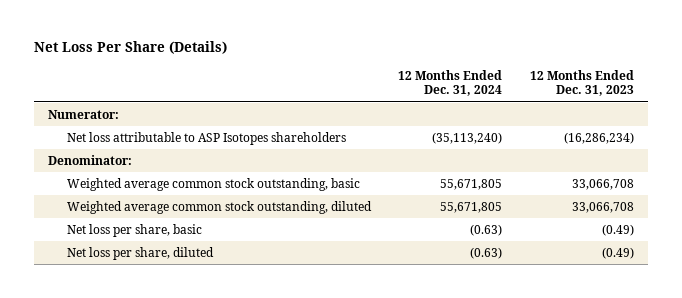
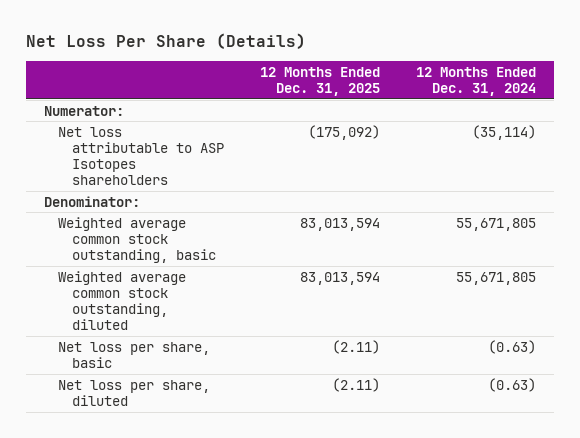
[530,70,635,97] 12 Months Ended Dec. 31, 2023 -> none
none -> [260,66,381,97] 12 Months Ended Dec. 31, 2025
[432,132,503,145] (35,113,240) -> [472,124,537,140] (35,114)

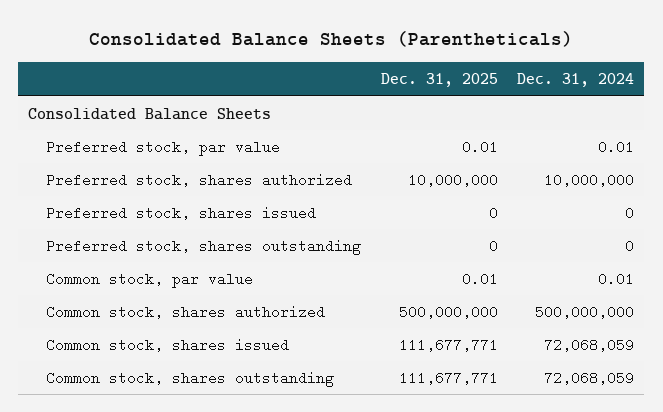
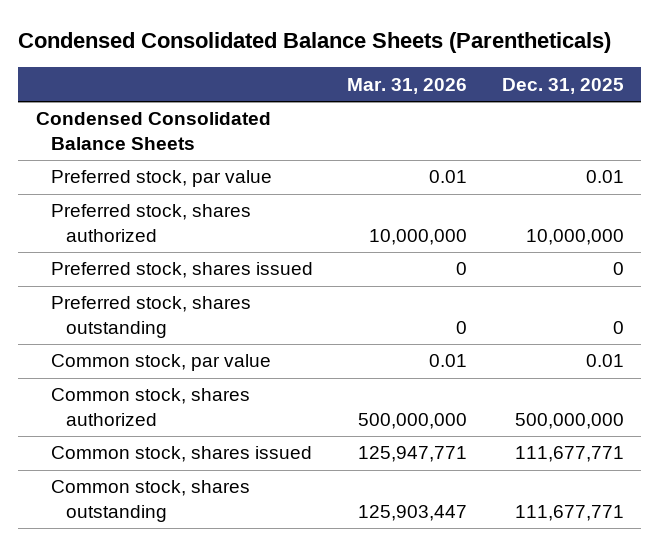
[89,30,574,47] Consolidated Balance Sheets (Parentheticals) -> [18,32,612,54] Condensed Consolidated Balance Sheets (Parentheticals)
[517,73,635,88] Dec. 31, 2024 -> none
none -> [347,77,468,94] Mar. 31, 2026
[28,107,272,120] Consolidated Balance Sheets -> [35,112,271,150] Condensed Consolidated Balance Sheets

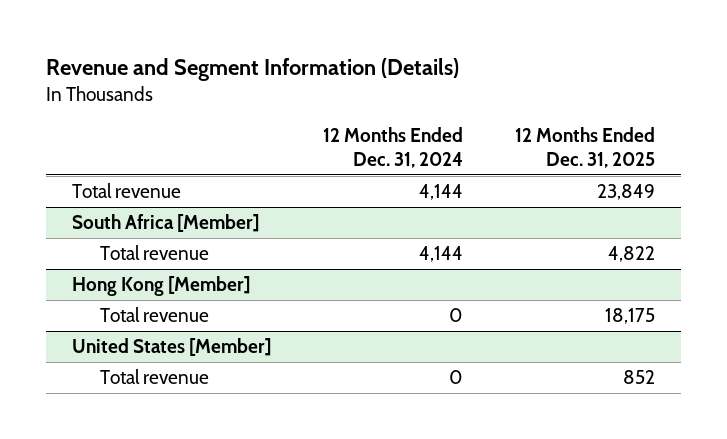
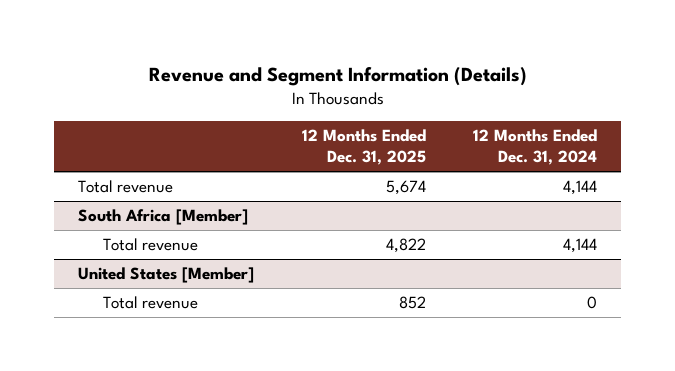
[597,184,656,201] 23,849 -> [385,179,426,195] 5,674
[71,276,250,297] Hong Kong [Member] -> none
[100,307,210,323] Total revenue -> none

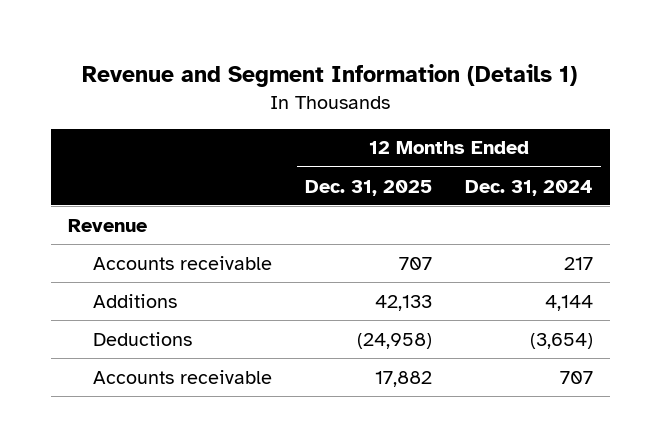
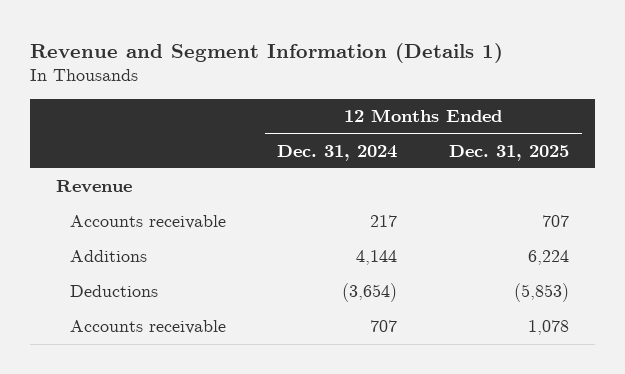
[374,294,432,311] 42,133 -> [528,250,570,266] 6,224
[356,332,432,349] (24,958) -> [514,283,570,303] (5,853)
[374,370,432,387] 17,882 -> [528,320,570,336] 1,078

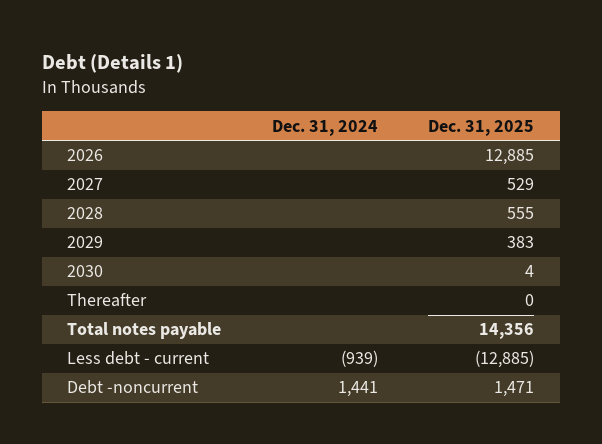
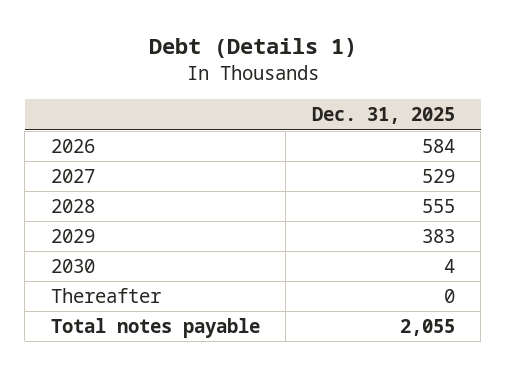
[271,119,378,136] Dec. 31, 2024 -> none
[485,149,535,166] 12,885 -> [421,139,455,154] 584
[67,351,210,366] Less debt - current -> none
[67,380,199,395] Debt -noncurrent -> none
[479,323,535,340] 14,356 -> [399,319,455,337] 2,055

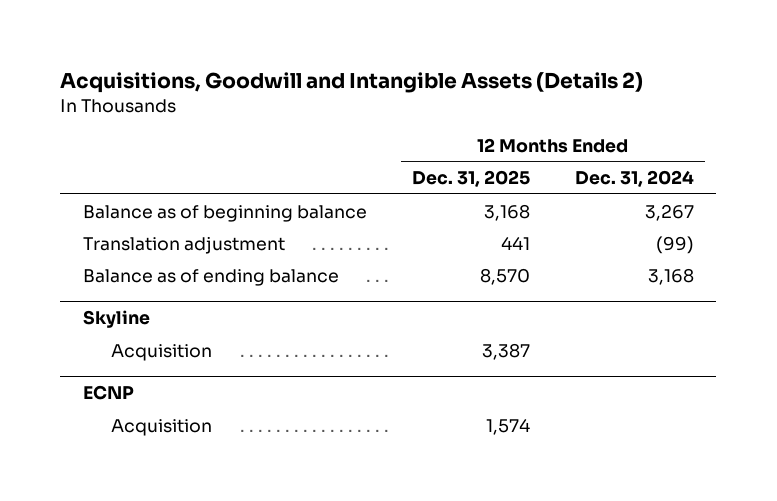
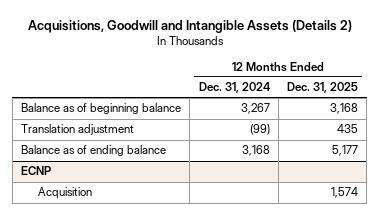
[82,310,150,329] Skyline -> none
[110,343,212,361] Acquisition -> none
[500,235,530,250] 441 -> [337,124,359,134] 435
[479,267,530,285] 8,570 -> [332,145,359,157] 5,177

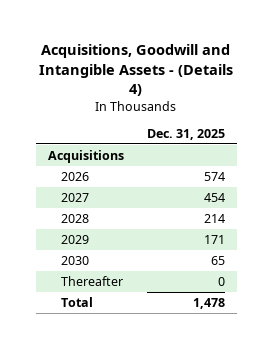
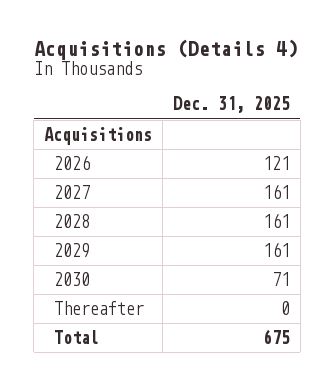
[39,44,234,97] Acquisitions, Goodwill and Intangible Assets - (Details 4) -> [33,38,298,60] Acquisitions (Details 4)
[204,171,226,181] 574 -> [262,156,290,171] 121
[204,192,226,202] 454 -> [262,184,290,200] 161
[204,213,226,223] 214 -> [262,213,290,229] 161
[204,234,226,244] 171 -> [262,242,290,258] 161
[211,255,226,265] 65 -> [271,272,290,287] 71
[193,297,226,309] 1,478 -> [262,329,290,345] 675

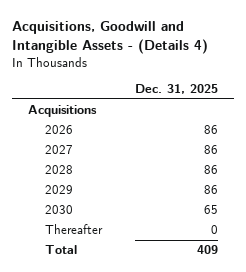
[33,38,298,60] Acquisitions (Details 4) -> [11,21,208,55] Acquisitions, Goodwill and Intangible Assets - (Details 4)
[262,156,290,171] 121 -> [203,125,218,135] 86
[262,184,290,200] 161 -> [203,145,218,155] 86
[262,213,290,229] 161 -> [203,165,218,175] 86
[262,242,290,258] 161 -> [203,185,218,195] 86
[271,272,290,287] 71 -> [203,205,218,215] 65
[262,329,290,345] 675 -> [196,245,218,255] 409

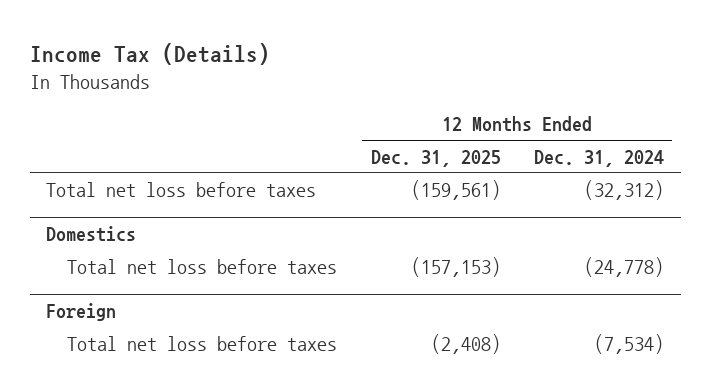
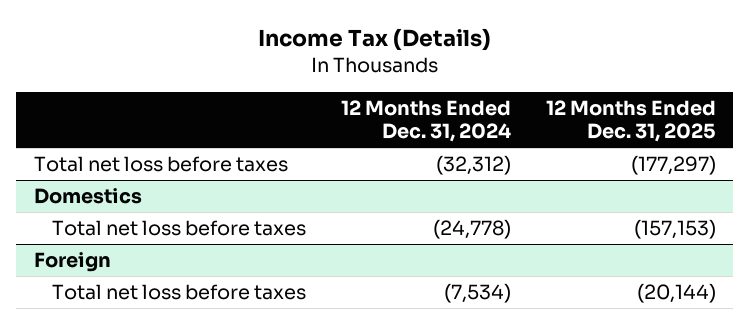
[410,179,501,200] (159,561) -> [630,155,716,176] (177,297)
[430,333,501,354] (2,408) -> [636,283,716,304] (20,144)

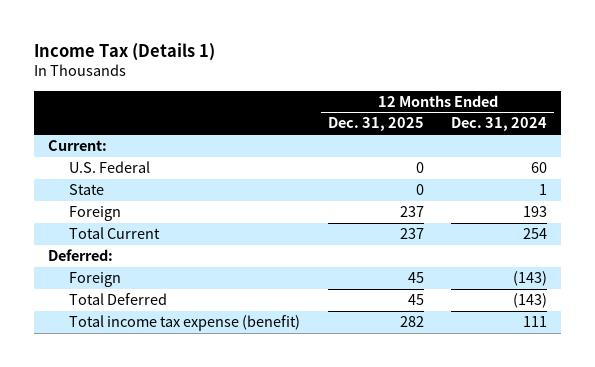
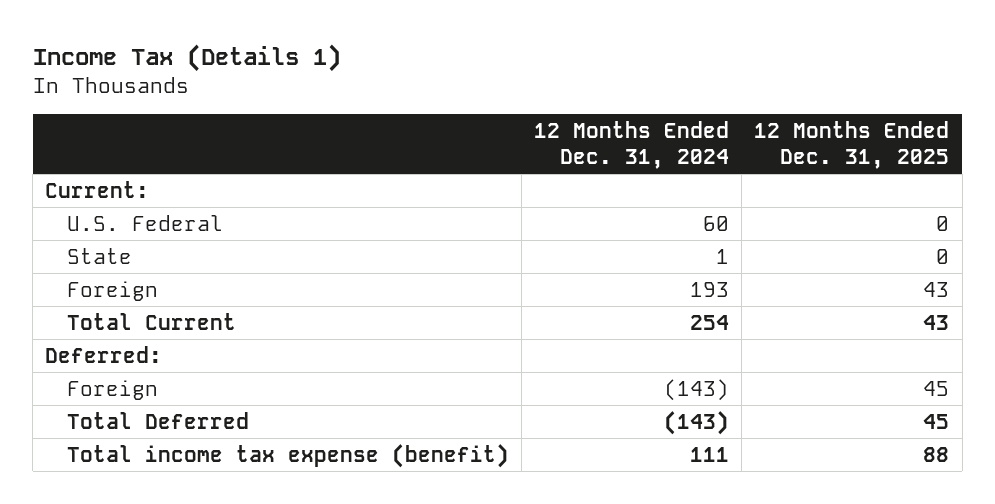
[399,206,424,218] 237 -> [923,281,950,297] 43
[399,228,424,240] 237 -> [923,314,950,330] 43
[399,316,424,328] 282 -> [923,446,950,462] 88

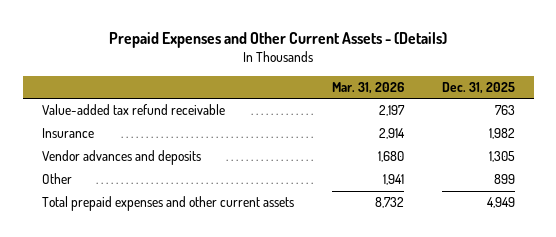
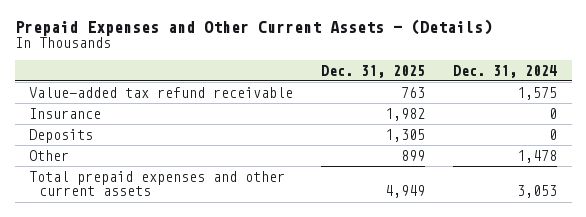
[331,81,404,94] Mar. 31, 2026 -> none
none -> [453,64,558,78] Dec. 31, 2024
[41,150,201,166] Vendor advances and deposits -> [28,128,93,143] Deposits

